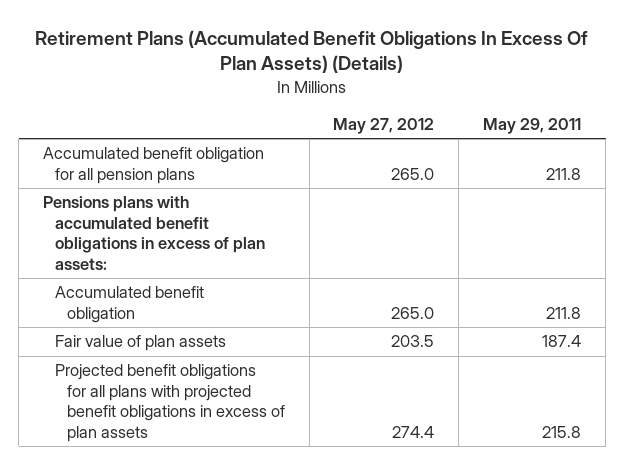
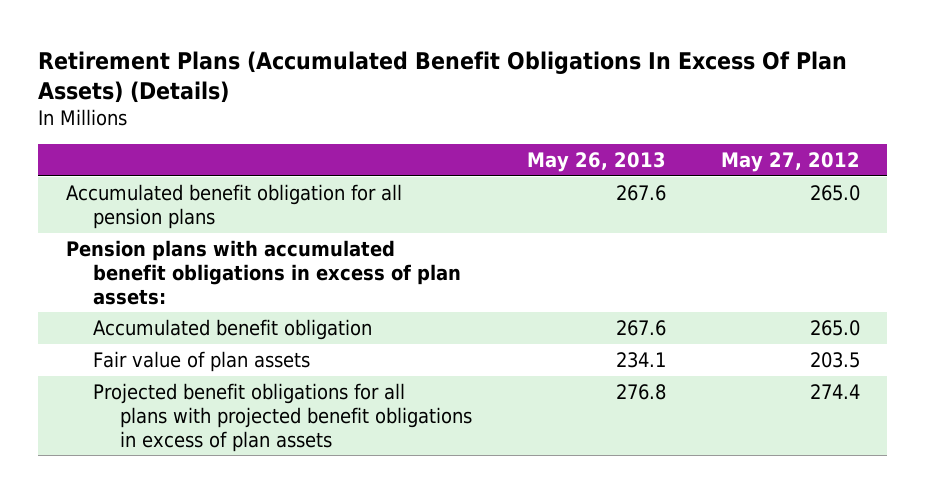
[483,117,582,134] May 29, 2011 -> none
none -> [526,152,666,173] May 26, 2013
[43,196,265,270] Pensions plans with accumulated benefit obligations in excess of plan assets: -> [65,239,462,305] Pension plans with accumulated benefit obligations in excess of plan assets:

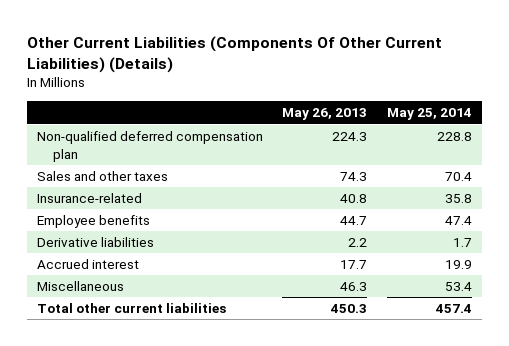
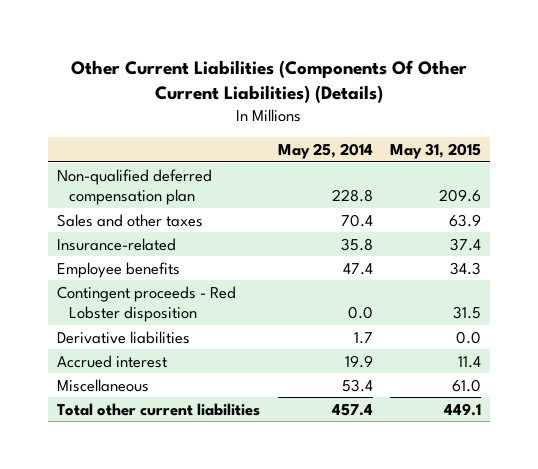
[282,108,368,121] May 26, 2013 -> none
none -> [389,142,481,159] May 31, 2015
none -> [57,285,237,323] Contingent proceeds - Red Lobster disposition

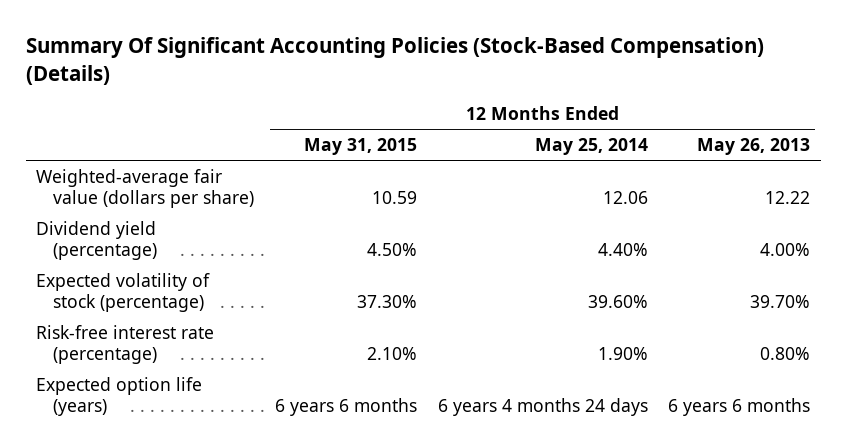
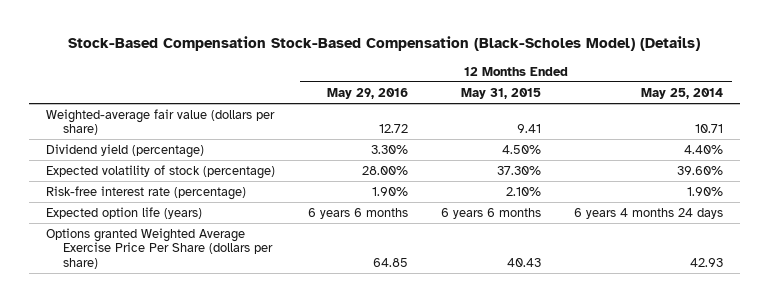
[26,37,765,85] Summary Of Significant Accounting Policies (Stock-Based Compensation) (Details) -> [68,36,701,52] Stock-Based Compensation Stock-Based Compensation (Black-Scholes Model) (Details)
[697,138,811,156] May 26, 2013 -> none
none -> [326,87,408,99] May 29, 2016
[371,191,417,205] 10.59 -> [517,124,542,134] 9.41
[602,191,648,205] 12.06 -> [695,124,724,134] 10.71
none -> [45,227,273,269] Options granted Weighted Average Exercise Price Per Share (dollars per share)

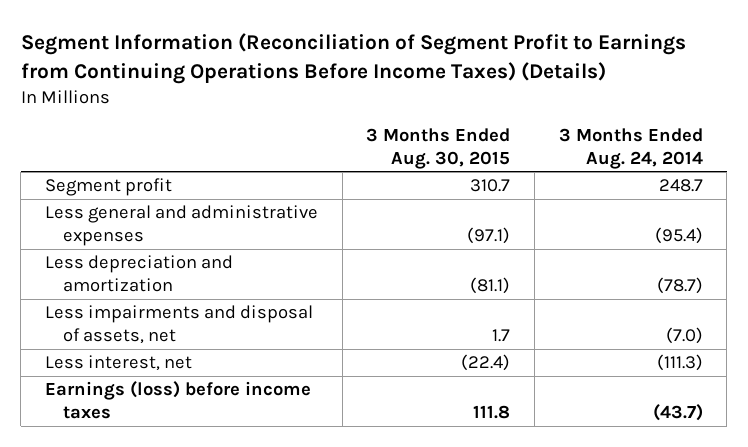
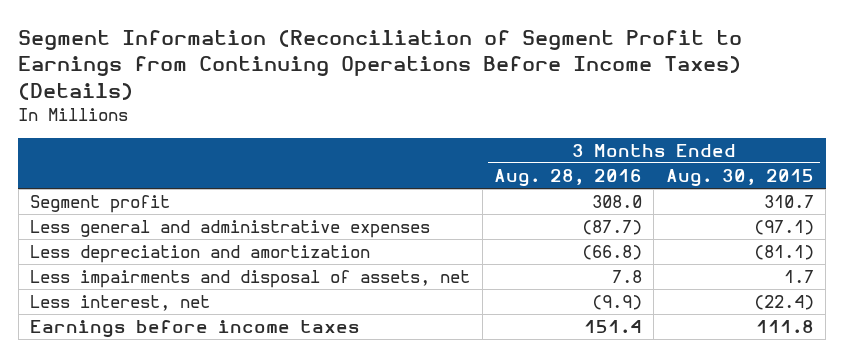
[558,127,703,169] 3 Months Ended Aug. 24, 2014 -> none
none -> [493,169,642,188] Aug. 28, 2016
[45,381,312,420] Earnings (loss) before income taxes -> [30,320,361,339] Earnings before income taxes

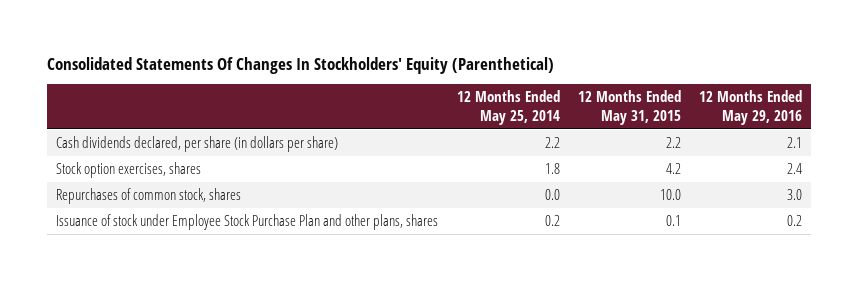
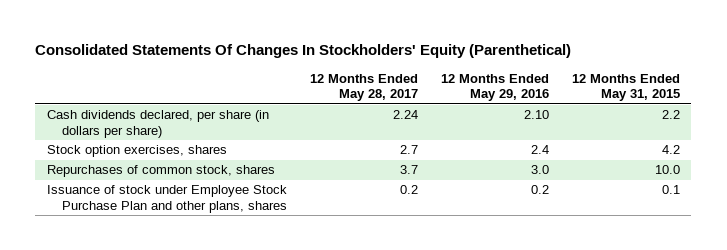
[456,90,560,125] 12 Months Ended May 25, 2014 -> none
none -> [309,73,418,102] 12 Months Ended May 28, 2017
[787,137,803,149] 2.1 -> [523,110,549,120] 2.10

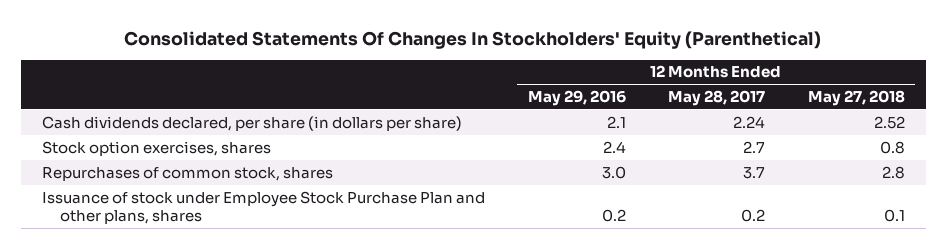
[571,73,680,102] 12 Months Ended May 31, 2015 -> none
none -> [807,90,905,107] May 27, 2018
[523,110,549,120] 2.10 -> [606,115,626,128] 2.1

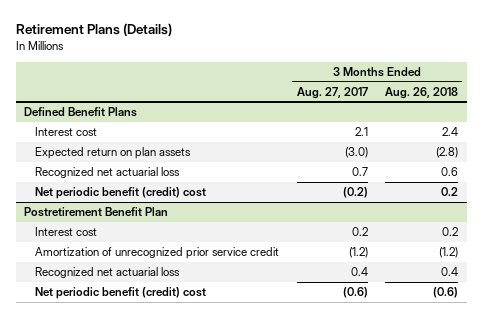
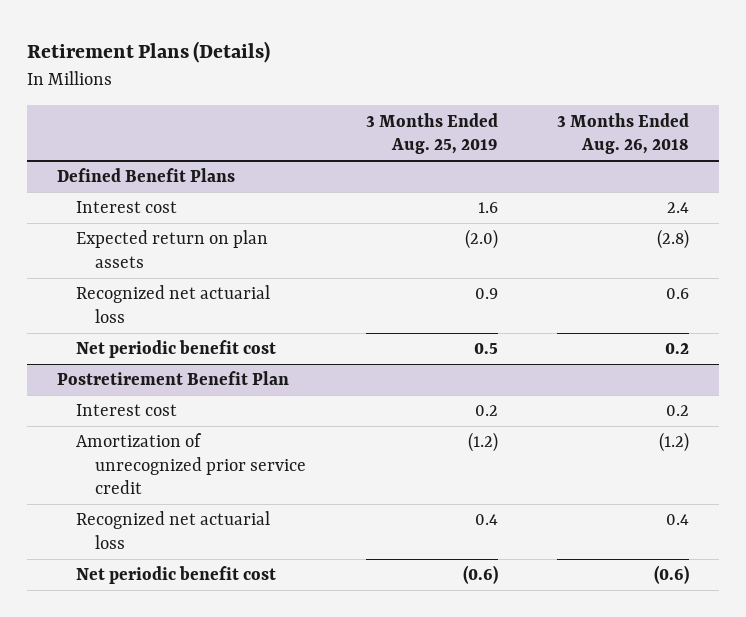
[296,86,368,99] Aug. 27, 2017 -> none
none -> [365,112,498,155] 3 Months Ended Aug. 25, 2019
[35,187,207,200] Net periodic benefit (credit) cost -> [76,340,277,359] Net periodic benefit cost
[35,287,207,300] Net periodic benefit (credit) cost -> [76,566,277,585] Net periodic benefit cost

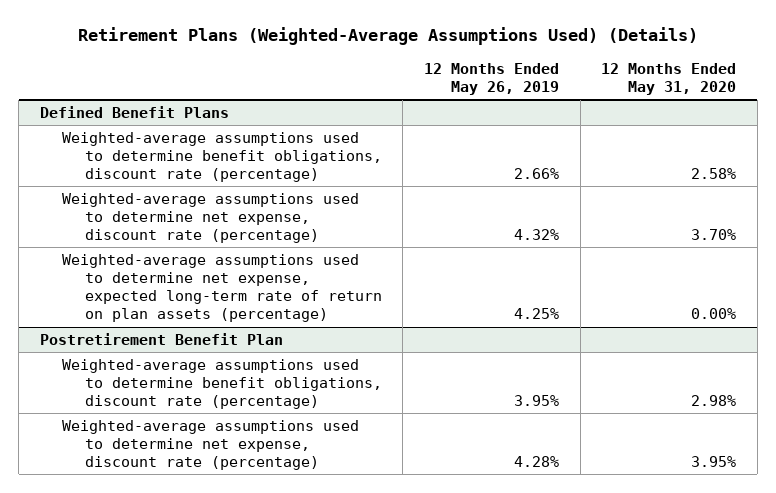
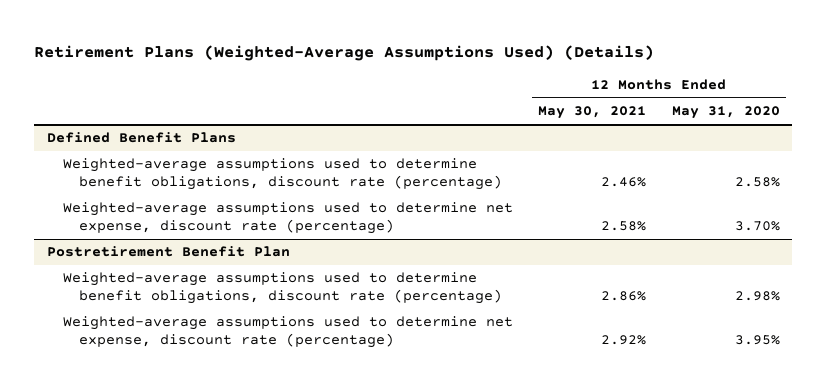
[423,62,559,95] 12 Months Ended May 26, 2019 -> none
none -> [538,106,647,120] May 30, 2021
[62,253,382,323] Weighted-average assumptions used to determine net expense, expected long-term rate of return on plan assets (percentage) -> none

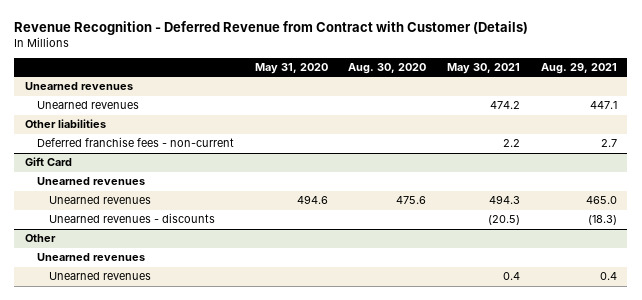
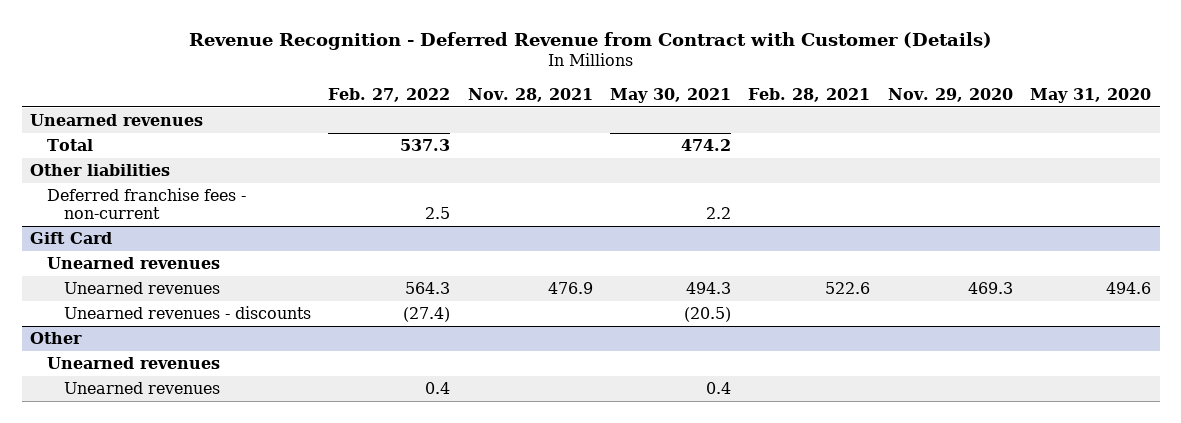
[348,63,427,75] Aug. 30, 2020 -> none
[540,63,617,75] Aug. 29, 2021 -> none
none -> [328,87,451,102] Feb. 27, 2022
none -> [467,87,593,102] Nov. 28, 2021
none -> [748,87,871,102] Feb. 28, 2021
none -> [887,87,1013,102] Nov. 29, 2020
[36,101,139,110] Unearned revenues -> [47,139,94,152] Total

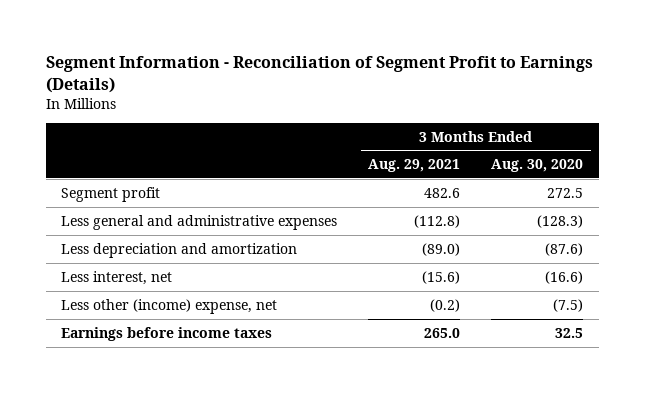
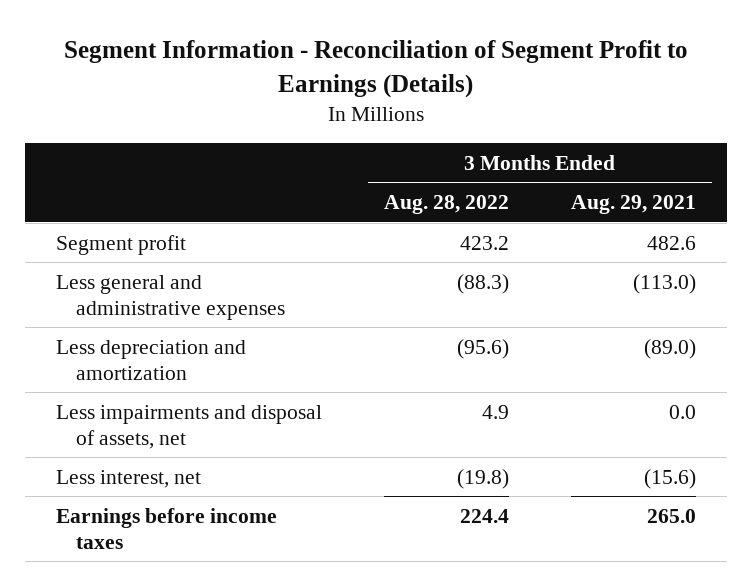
[491,159,584,173] Aug. 30, 2020 -> none
none -> [383,195,509,215] Aug. 28, 2022
[414,214,461,228] (112.8) -> [633,273,697,294] (113.0)
none -> [55,404,322,449] Less impairments and disposal of assets, net
[61,298,278,314] Less other (income) expense, net -> none

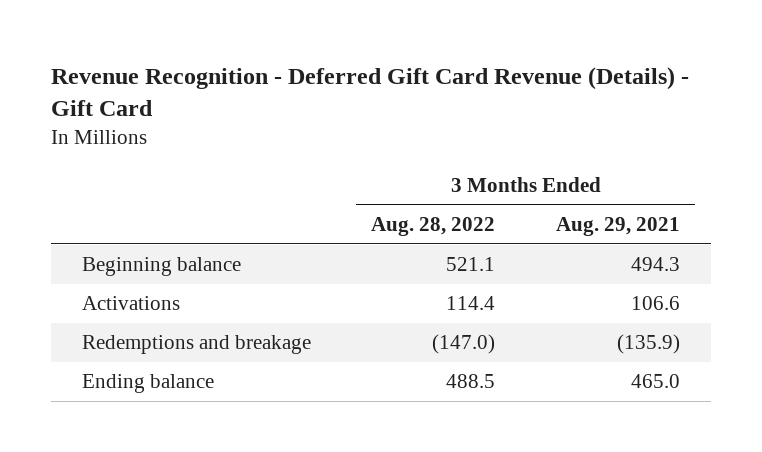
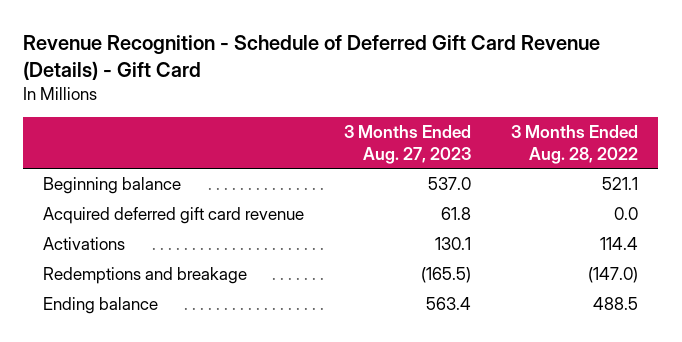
[51,66,690,117] Revenue Recognition - Deferred Gift Card Revenue (Details) - Gift Card -> [23,34,601,80] Revenue Recognition - Schedule of Deferred Gift Card Revenue (Details) - Gift Card
[556,216,681,236] Aug. 29, 2021 -> none
none -> [344,125,472,164] 3 Months Ended Aug. 27, 2023
none -> [43,207,305,225] Acquired deferred gift card revenue

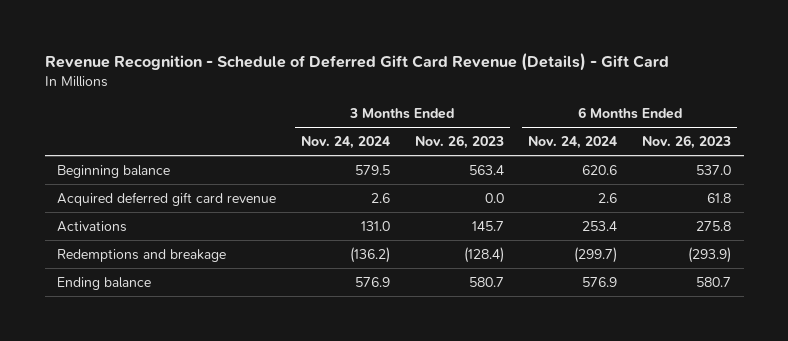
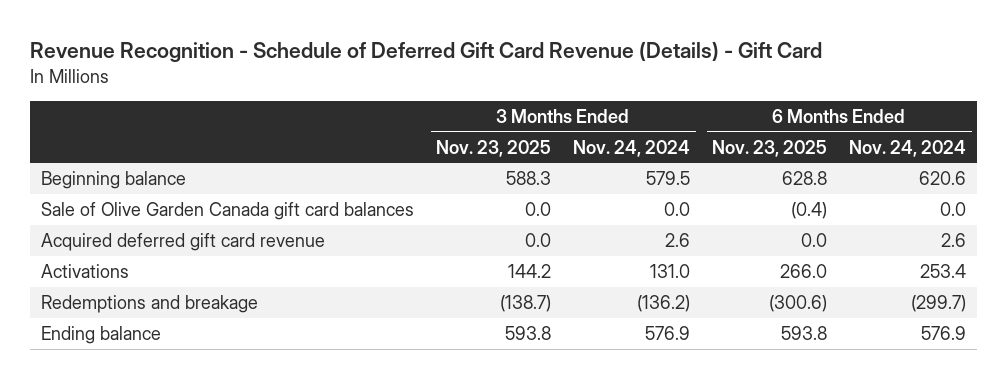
[414,135,504,150] Nov. 26, 2023 -> none
[642,135,732,150] Nov. 26, 2023 -> none
none -> [436,139,552,157] Nov. 23, 2025
none -> [712,139,828,157] Nov. 23, 2025
none -> [41,202,415,221] Sale of Olive Garden Canada gift card balances

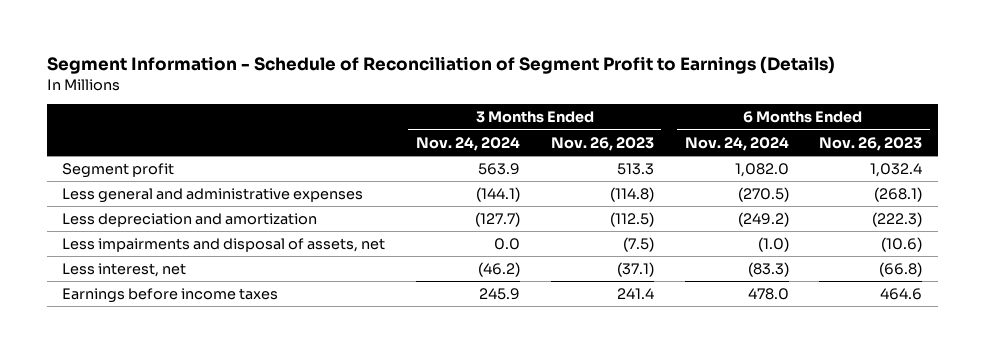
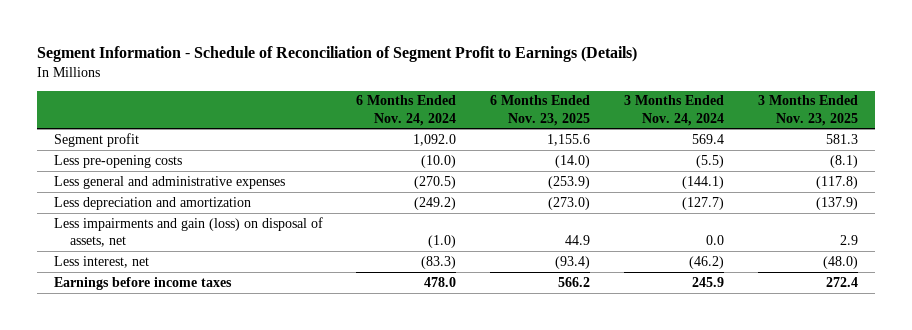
[550,136,654,151] Nov. 26, 2023 -> none
[819,136,923,151] Nov. 26, 2023 -> none
none -> [490,95,591,126] 6 Months Ended Nov. 23, 2025
none -> [757,95,858,126] 3 Months Ended Nov. 23, 2025
[477,163,520,176] 563.9 -> [692,133,725,144] 569.4
[734,163,789,178] 1,082.0 -> [413,133,457,146] 1,092.0
none -> [53,154,182,168] Less pre-opening costs
[62,238,386,253] Less impairments and disposal of assets, net -> [53,216,323,247] Less impairments and gain (loss) on disposal of assets, net

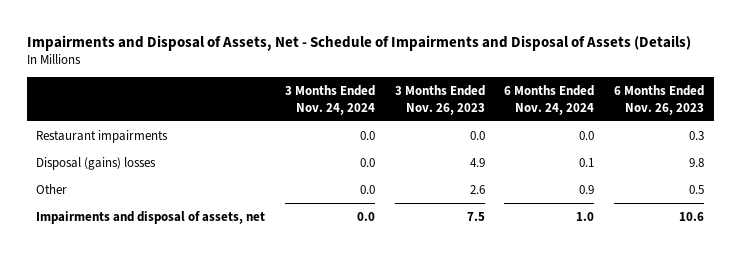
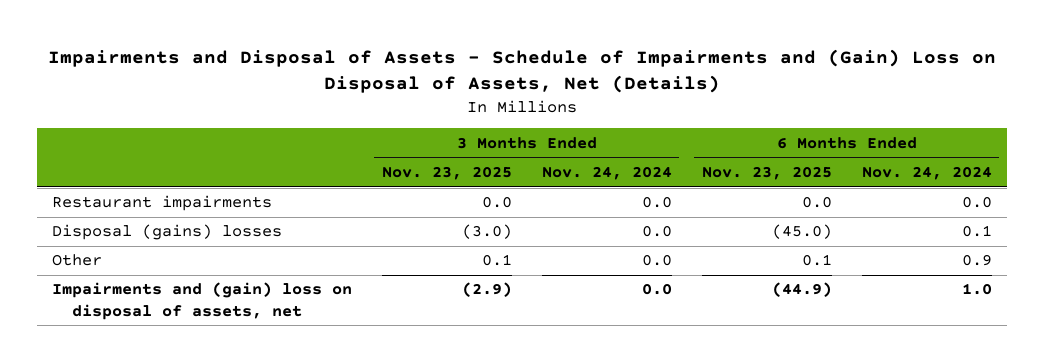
[26,34,691,51] Impairments and Disposal of Assets, Net - Schedule of Impairments and Disposal of Assets (Details) -> [47,48,996,93] Impairments and Disposal of Assets - Schedule of Impairments and (Gain) Loss on Disposal of Assets, Net (Details)
[394,84,485,115] 3 Months Ended Nov. 26, 2023 -> none
[613,84,704,115] 6 Months Ended Nov. 26, 2023 -> none
none -> [381,165,512,180] Nov. 23, 2025
none -> [701,165,832,180] Nov. 23, 2025
[36,210,266,224] Impairments and disposal of assets, net -> [51,282,352,320] Impairments and (gain) loss on disposal of assets, net

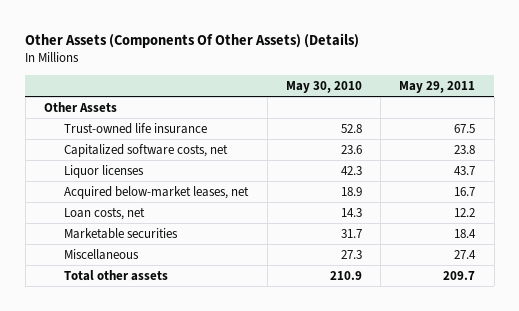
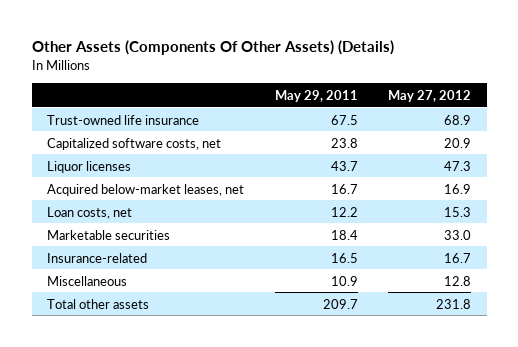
[285,81,362,94] May 30, 2010 -> none
none -> [388,89,472,102] May 27, 2012
[44,101,118,112] Other Assets -> none
none -> [46,252,147,263] Insurance-related
[454,249,477,259] 27.4 -> [330,275,358,286] 10.9

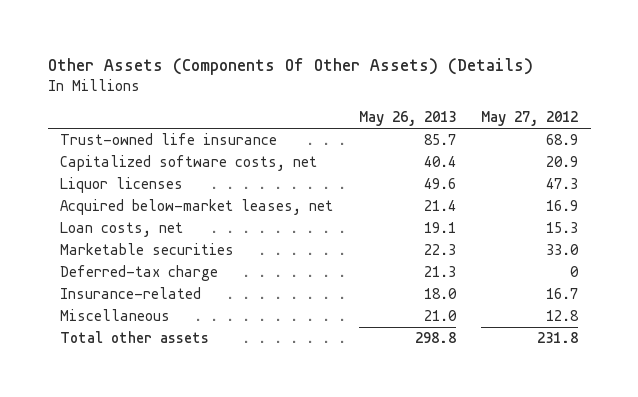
[274,89,358,102] May 29, 2011 -> none
none -> [358,111,456,127] May 26, 2013
none -> [60,265,219,282] Deferred-tax charge

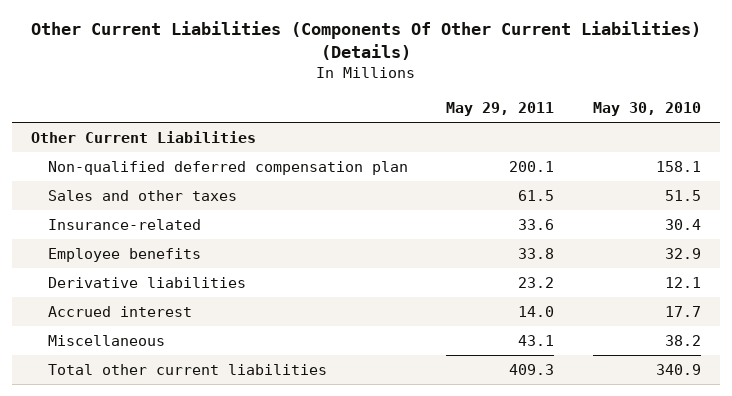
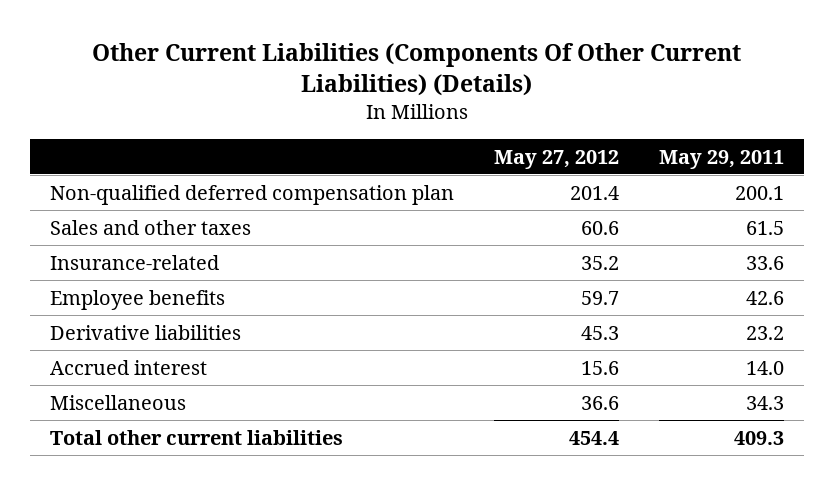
[592,102,701,117] May 30, 2010 -> none
none -> [493,149,619,169] May 27, 2012
[31,131,257,144] Other Current Liabilities -> none
[518,248,555,260] 33.8 -> [745,290,784,305] 42.6
[518,335,555,347] 43.1 -> [745,395,784,410] 34.3

